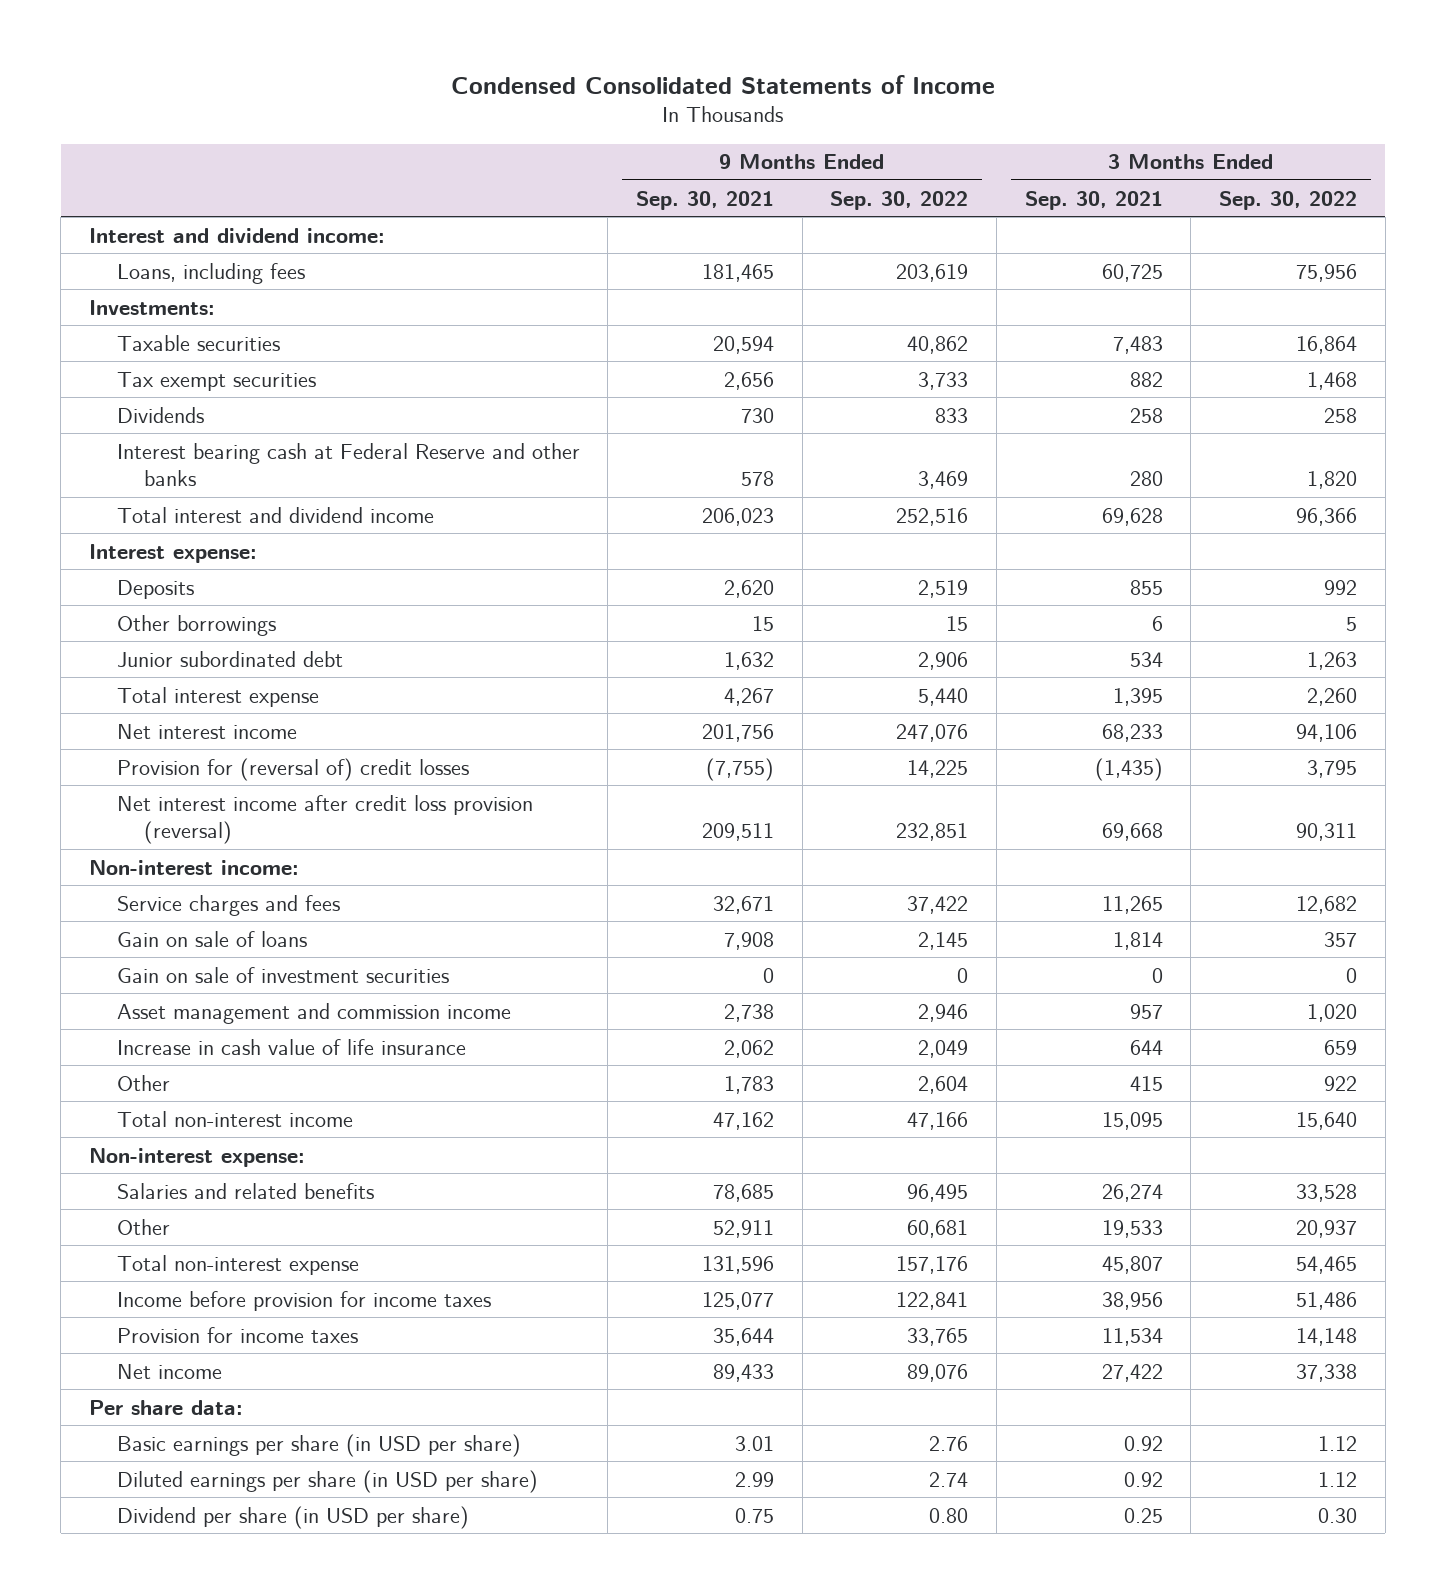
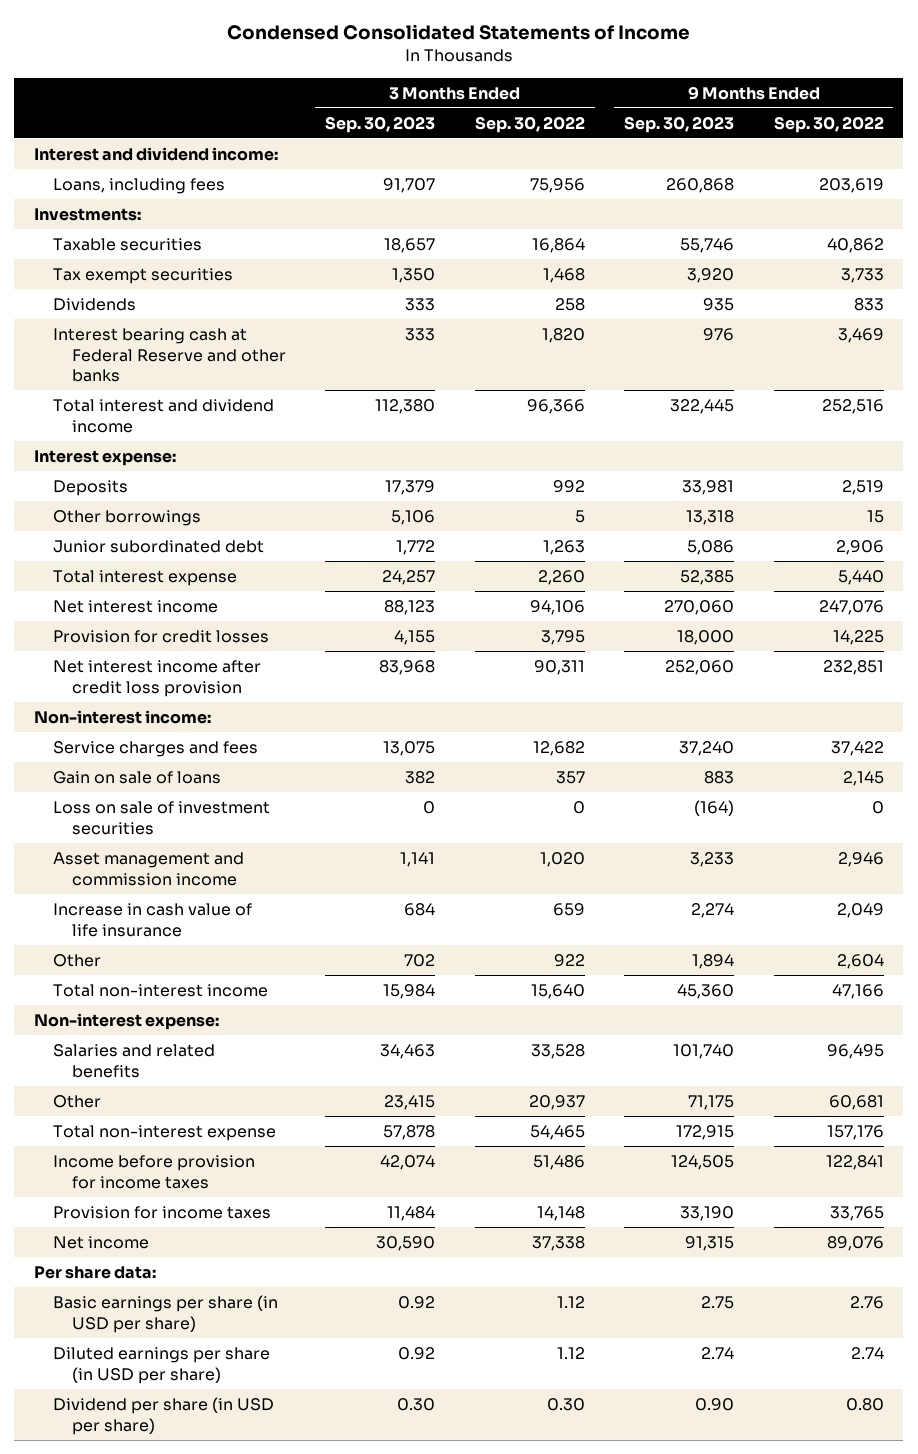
[635,190,774,210] Sep. 30, 2021 -> none
[1024,190,1163,210] Sep. 30, 2021 -> none
none -> [325,115,436,133] Sep. 30, 2023
none -> [624,115,735,133] Sep. 30, 2023
[116,757,469,781] Provision for (reversal of) credit losses -> [52,629,269,643] Provision for credit losses
[116,794,533,845] Net interest income after credit loss provision (reversal) -> [52,659,261,697] Net interest income after credit loss provision
[116,966,449,983] Gain on sale of investment securities -> [52,800,270,835] Loss on sale of investment securities

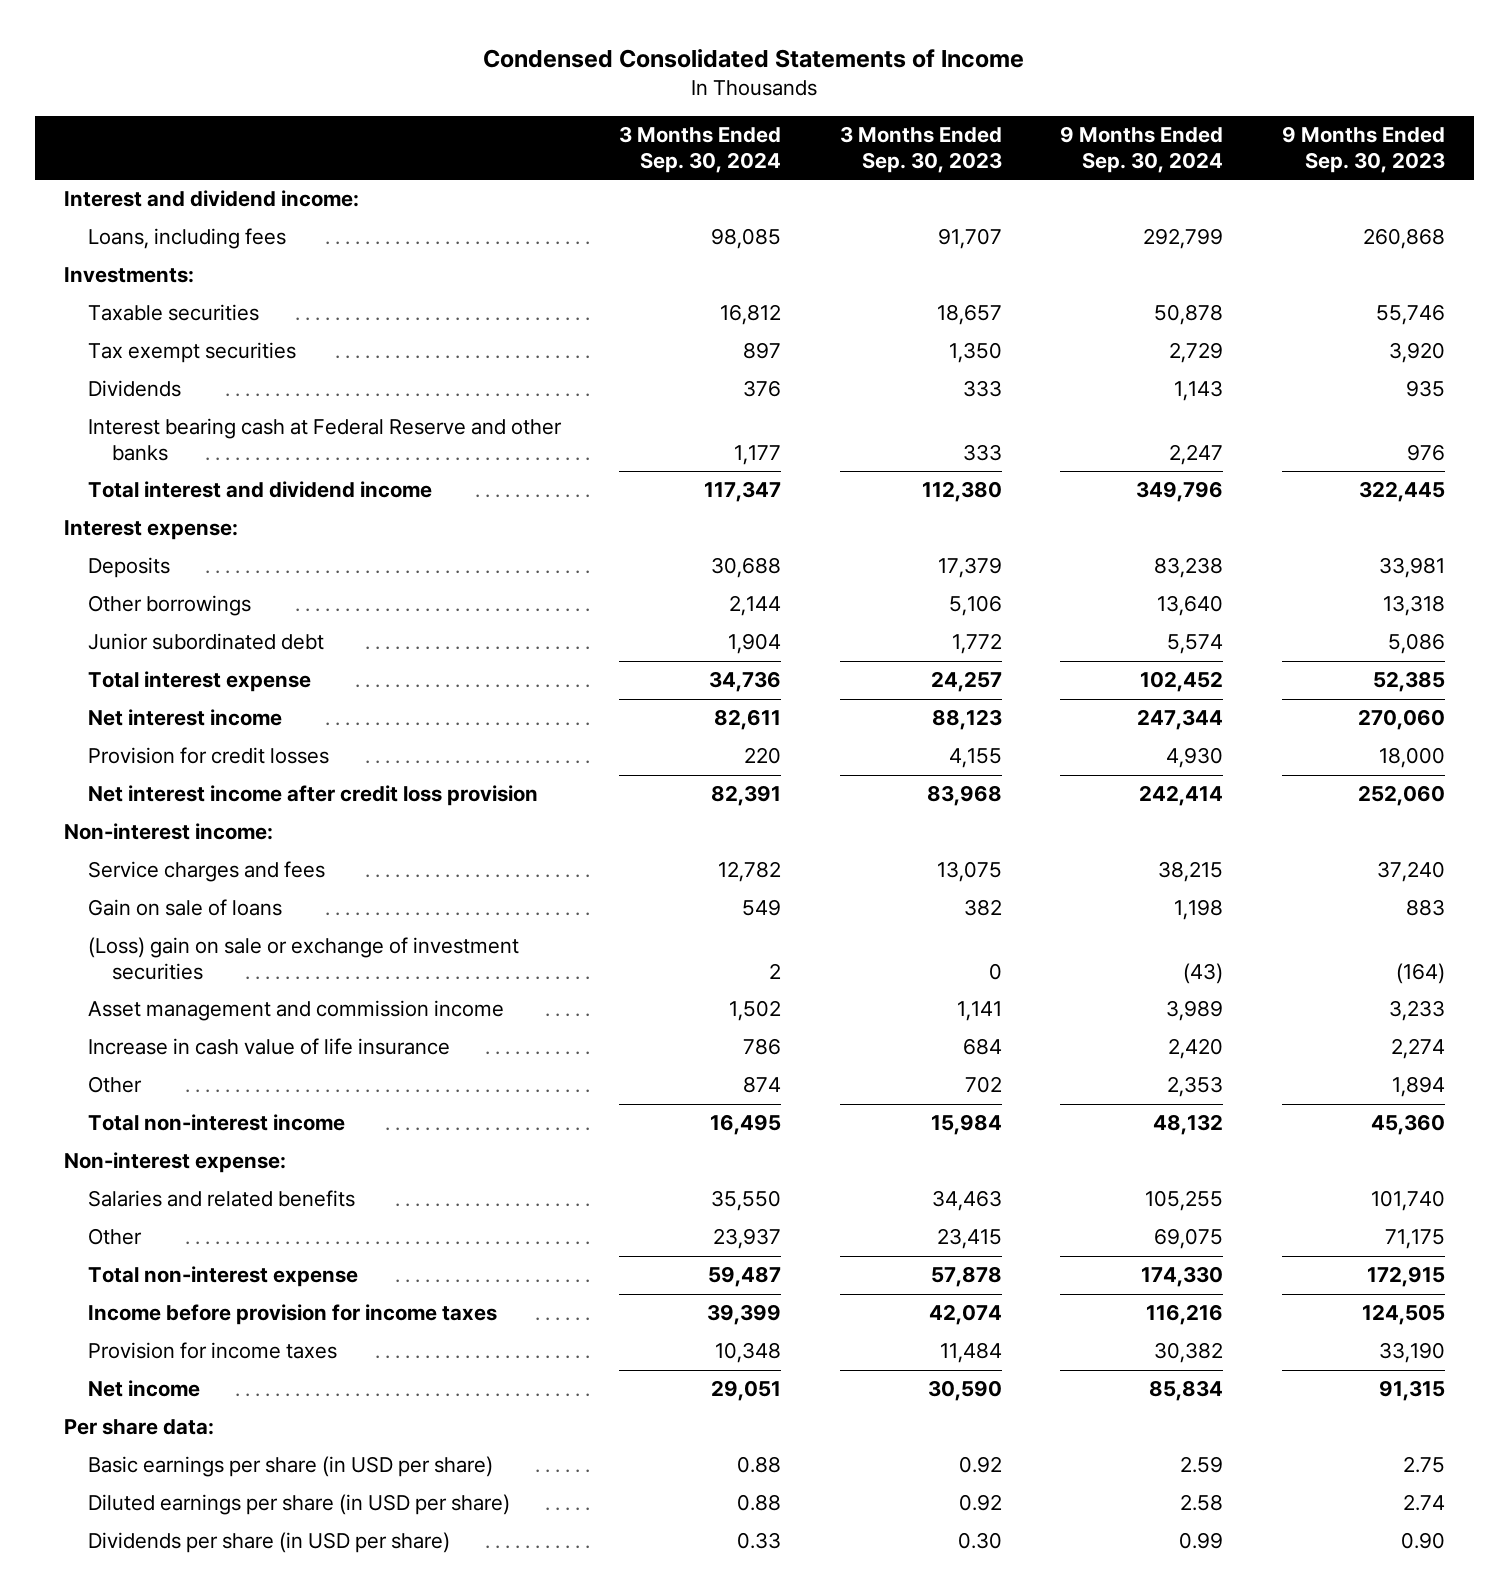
[474,115,585,133] Sep. 30, 2022 -> none
[773,115,884,133] Sep. 30, 2022 -> none
none -> [619,125,782,173] 3 Months Ended Sep. 30, 2024
none -> [1060,125,1224,173] 9 Months Ended Sep. 30, 2024
[52,800,270,835] Loss on sale of investment securities -> [87,937,519,980] (Loss) gain on sale or exchange of investment securities
[52,1396,274,1435] Dividend per share (in USD per share) -> [87,1532,450,1554] Dividends per share (in USD per share)

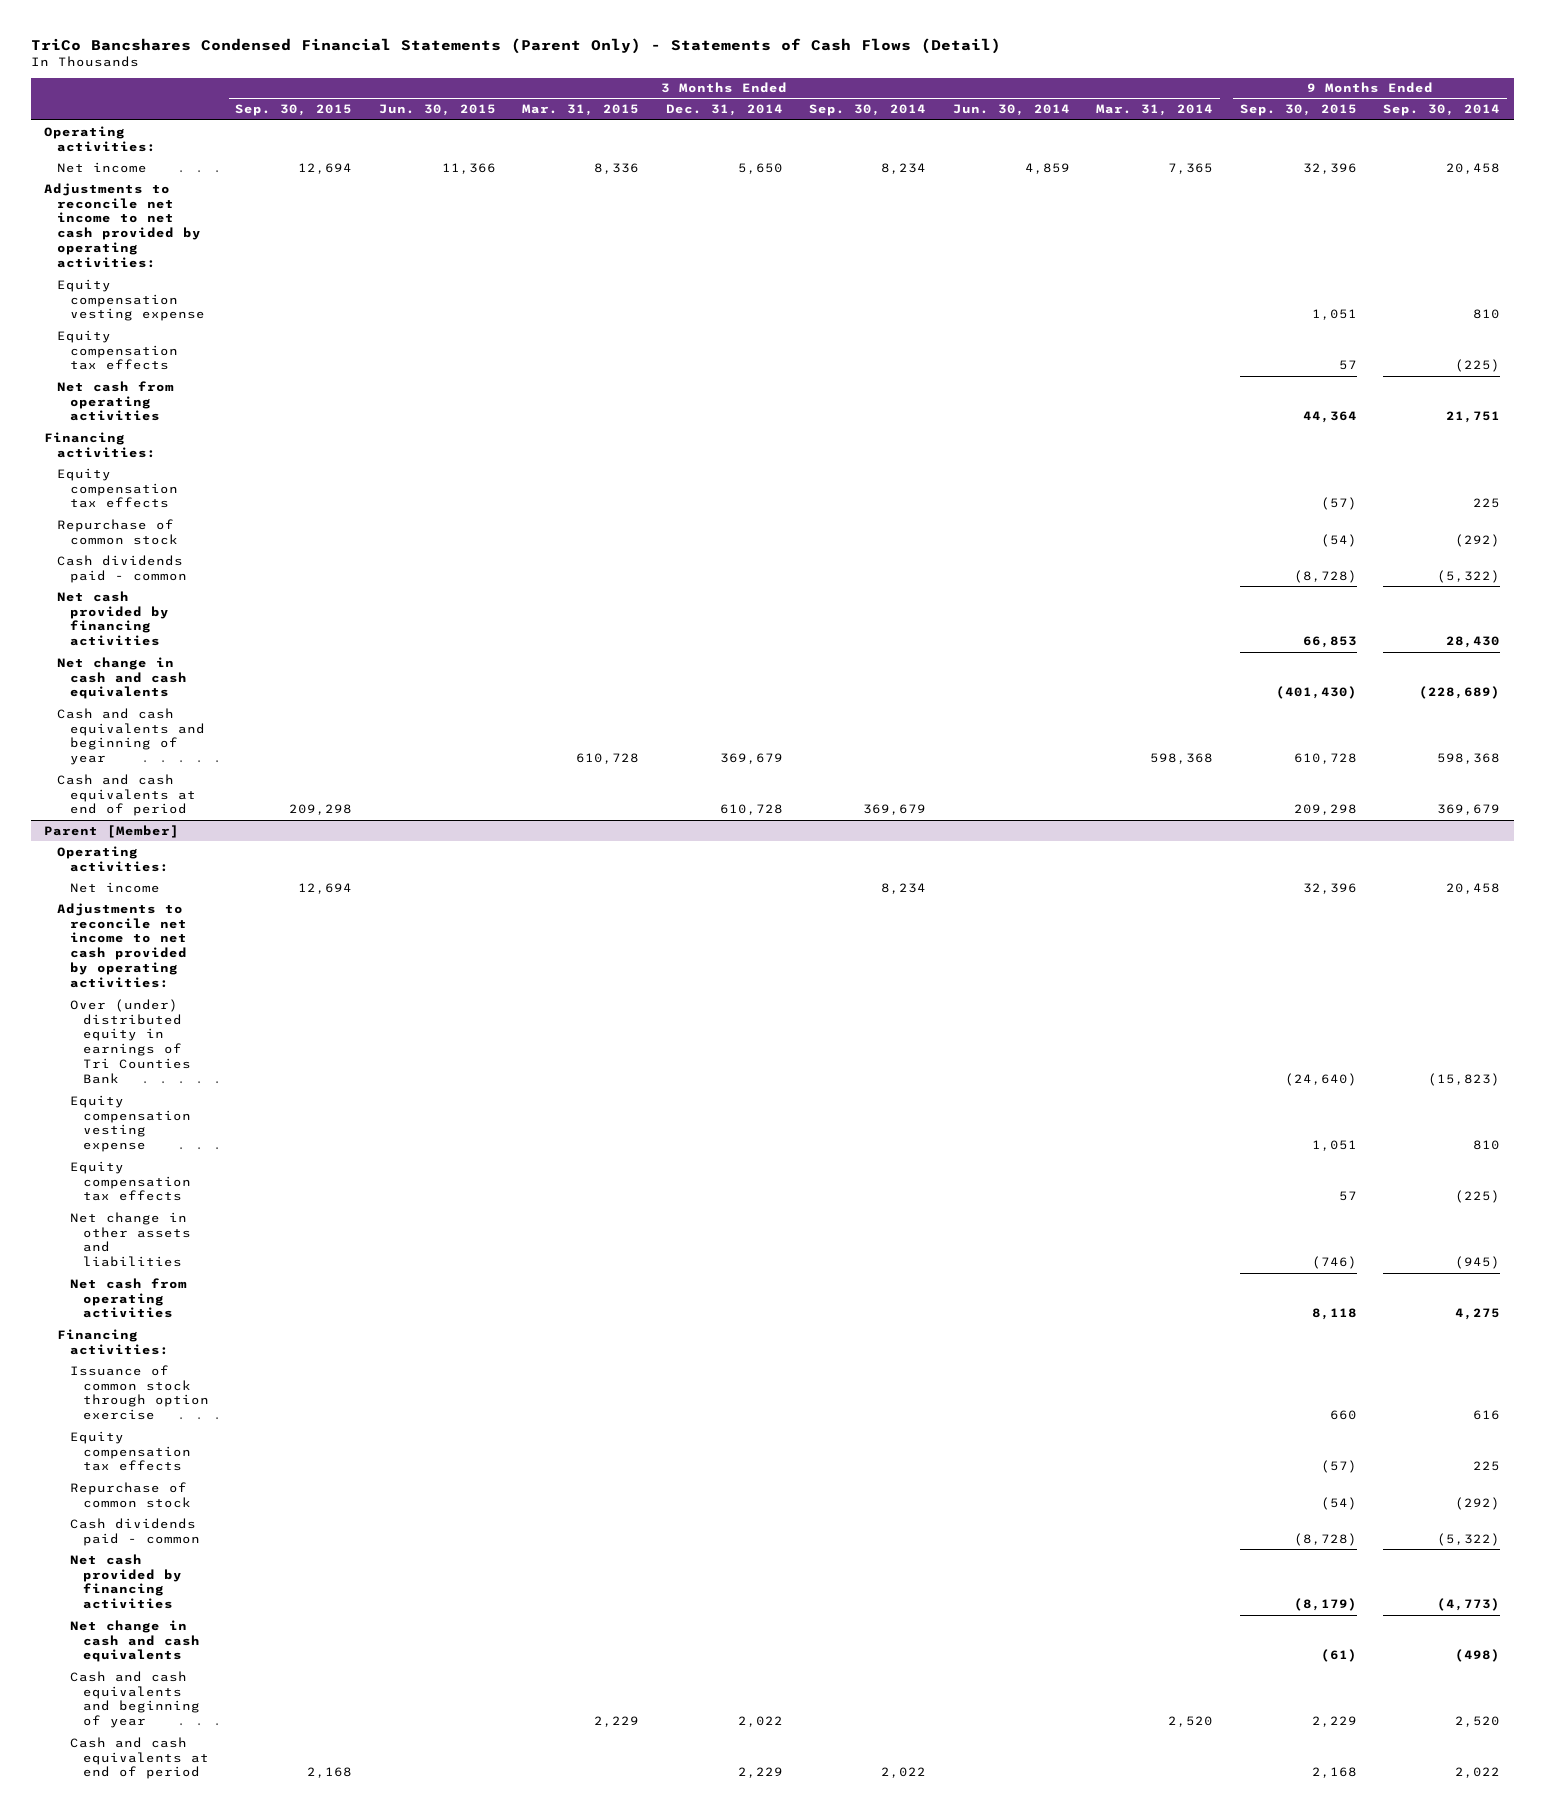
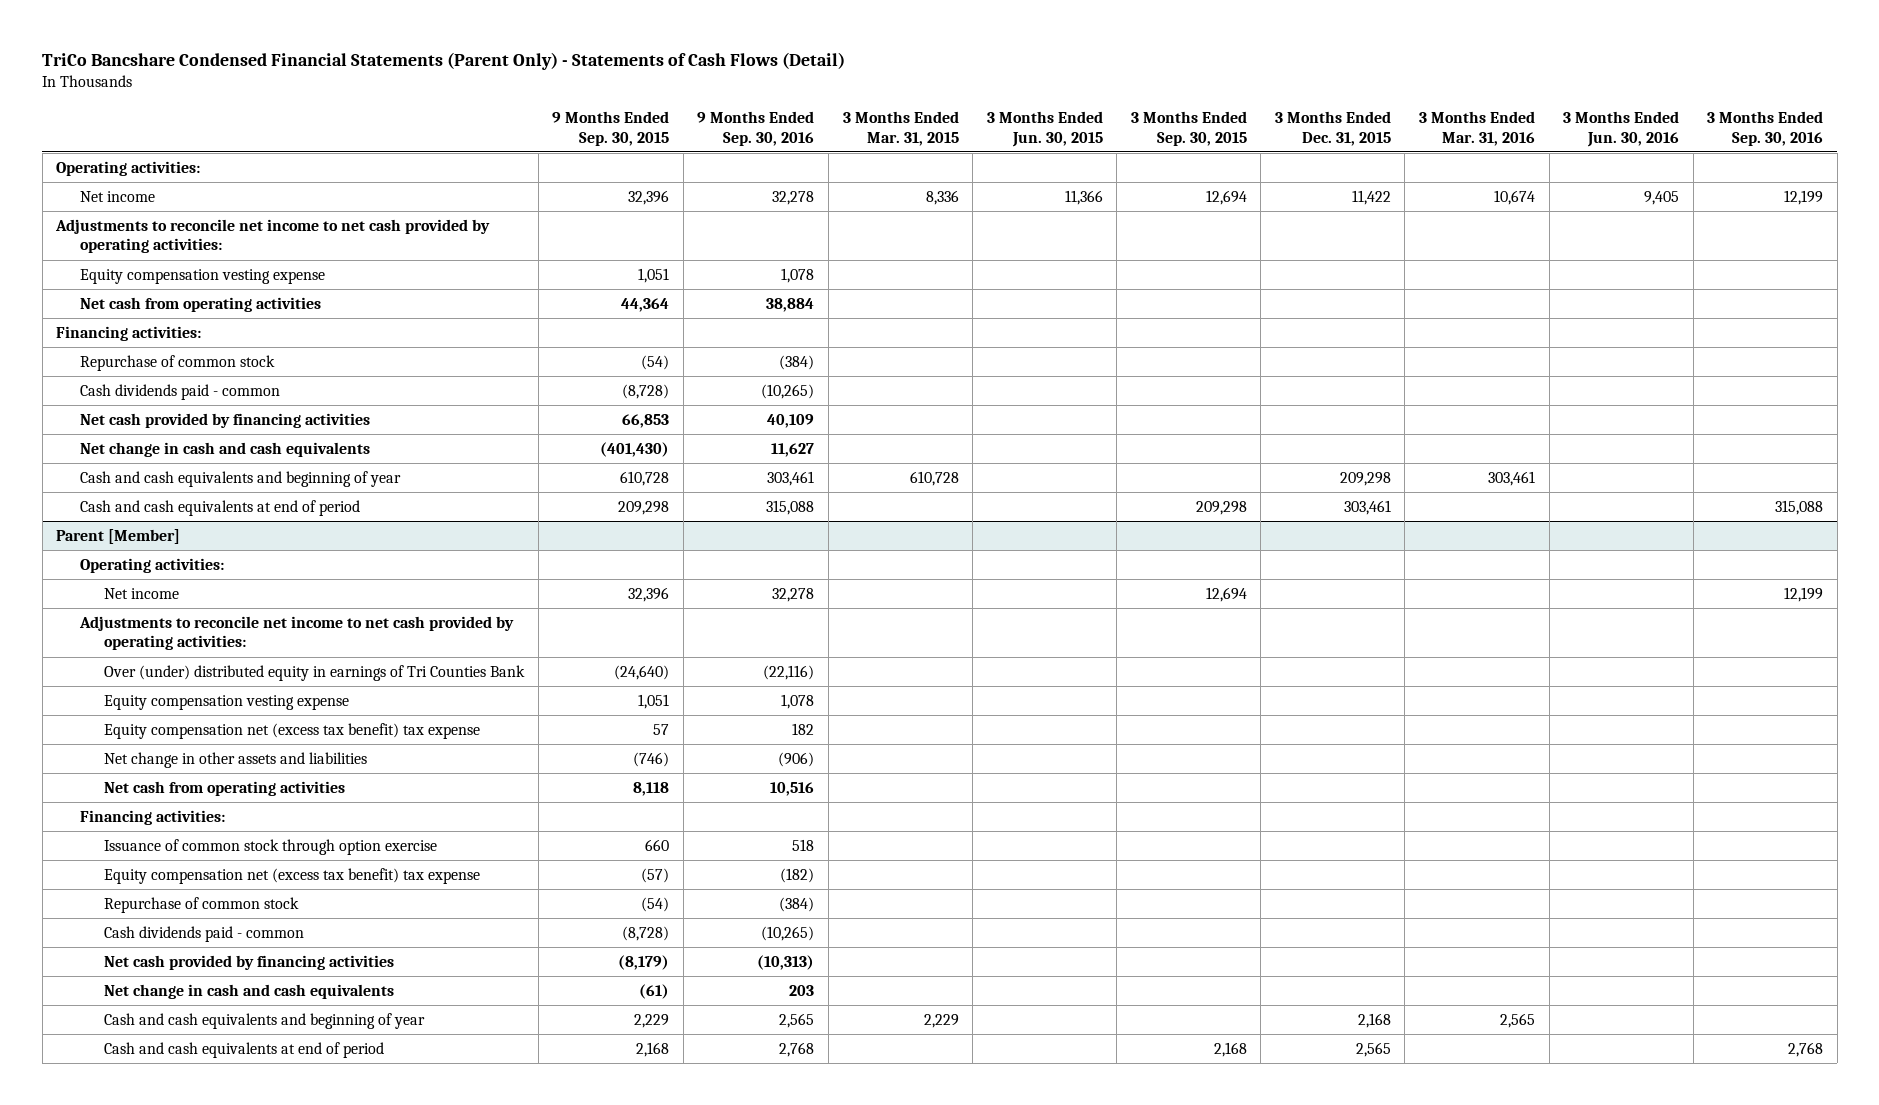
[31,37,1002,54] TriCo Bancshares Condensed Financial Statements (Parent Only) - Statements of Cash Flows (Detail) -> [42,52,846,71] TriCo Bancshare Condensed Financial Statements (Parent Only) - Statements of Cash Flows (Detail)
[665,104,783,117] Dec. 31, 2014 -> none
[809,104,927,117] Sep. 30, 2014 -> none
[952,104,1070,117] Jun. 30, 2014 -> none
[1096,104,1214,117] Mar. 31, 2014 -> none
[1383,104,1501,117] Sep. 30, 2014 -> none
none -> [697,111,815,146] 9 Months Ended Sep. 30, 2016
none -> [1274,111,1391,146] 3 Months Ended Dec. 31, 2015
none -> [1419,111,1536,146] 3 Months Ended Mar. 31, 2016
none -> [1563,111,1680,147] 3 Months Ended Jun. 30, 2016
none -> [1707,111,1824,146] 3 Months Ended Sep. 30, 2016
[57,329,178,371] Equity compensation tax effects -> none
[57,467,178,509] Equity compensation tax effects -> none
[69,1160,191,1202] Equity compensation tax effects -> [104,723,481,740] Equity compensation net (excess tax benefit) tax expense
[69,1430,191,1472] Equity compensation tax effects -> [104,868,481,885] Equity compensation net (excess tax benefit) tax expense

